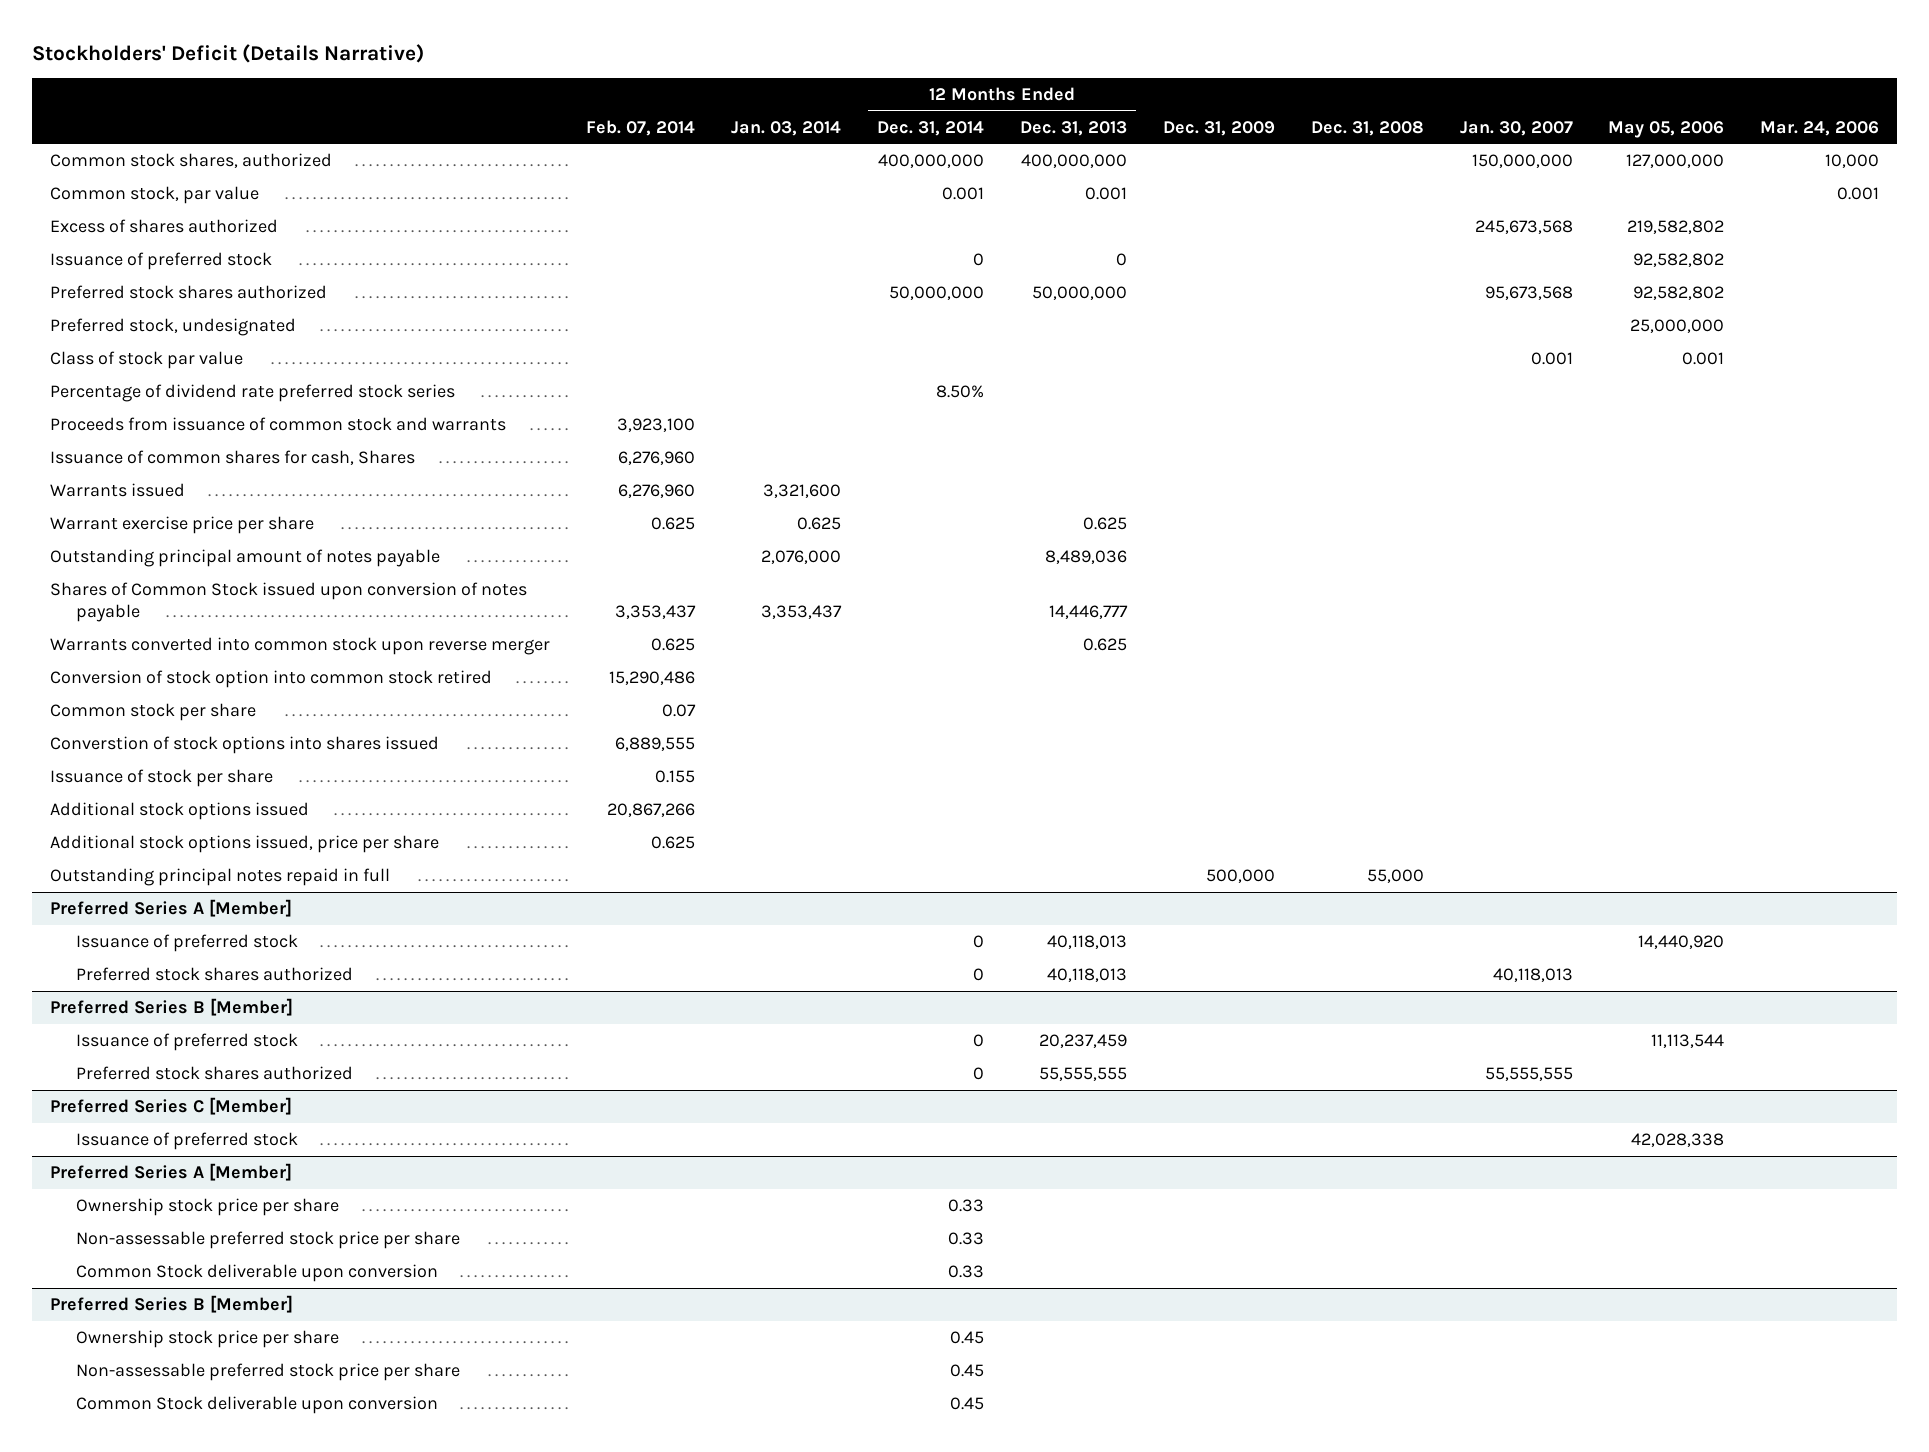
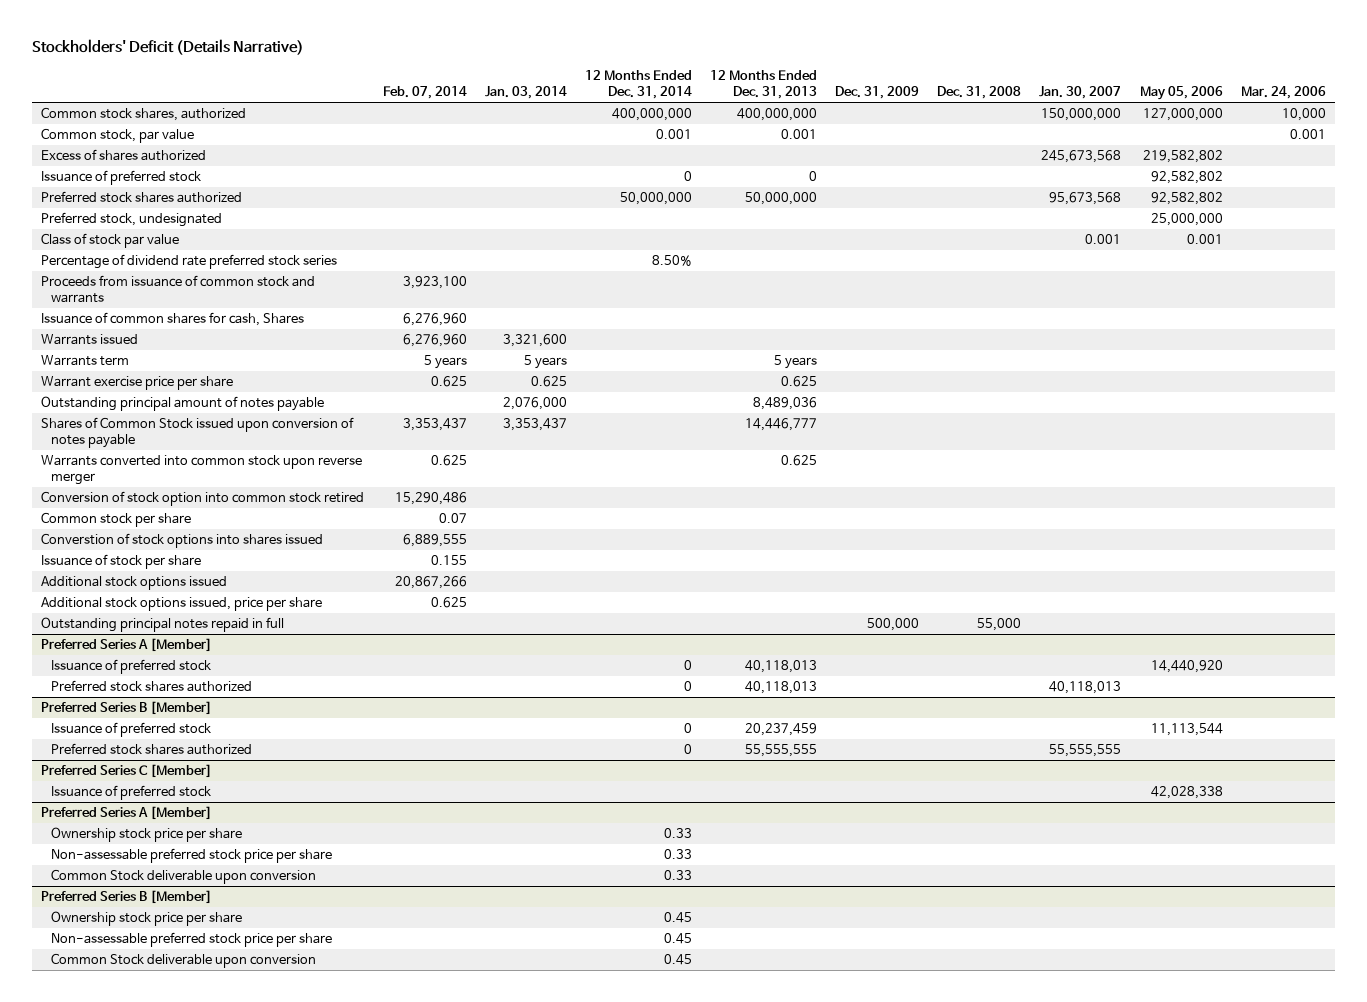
none -> [41,355,130,367] Warrants term

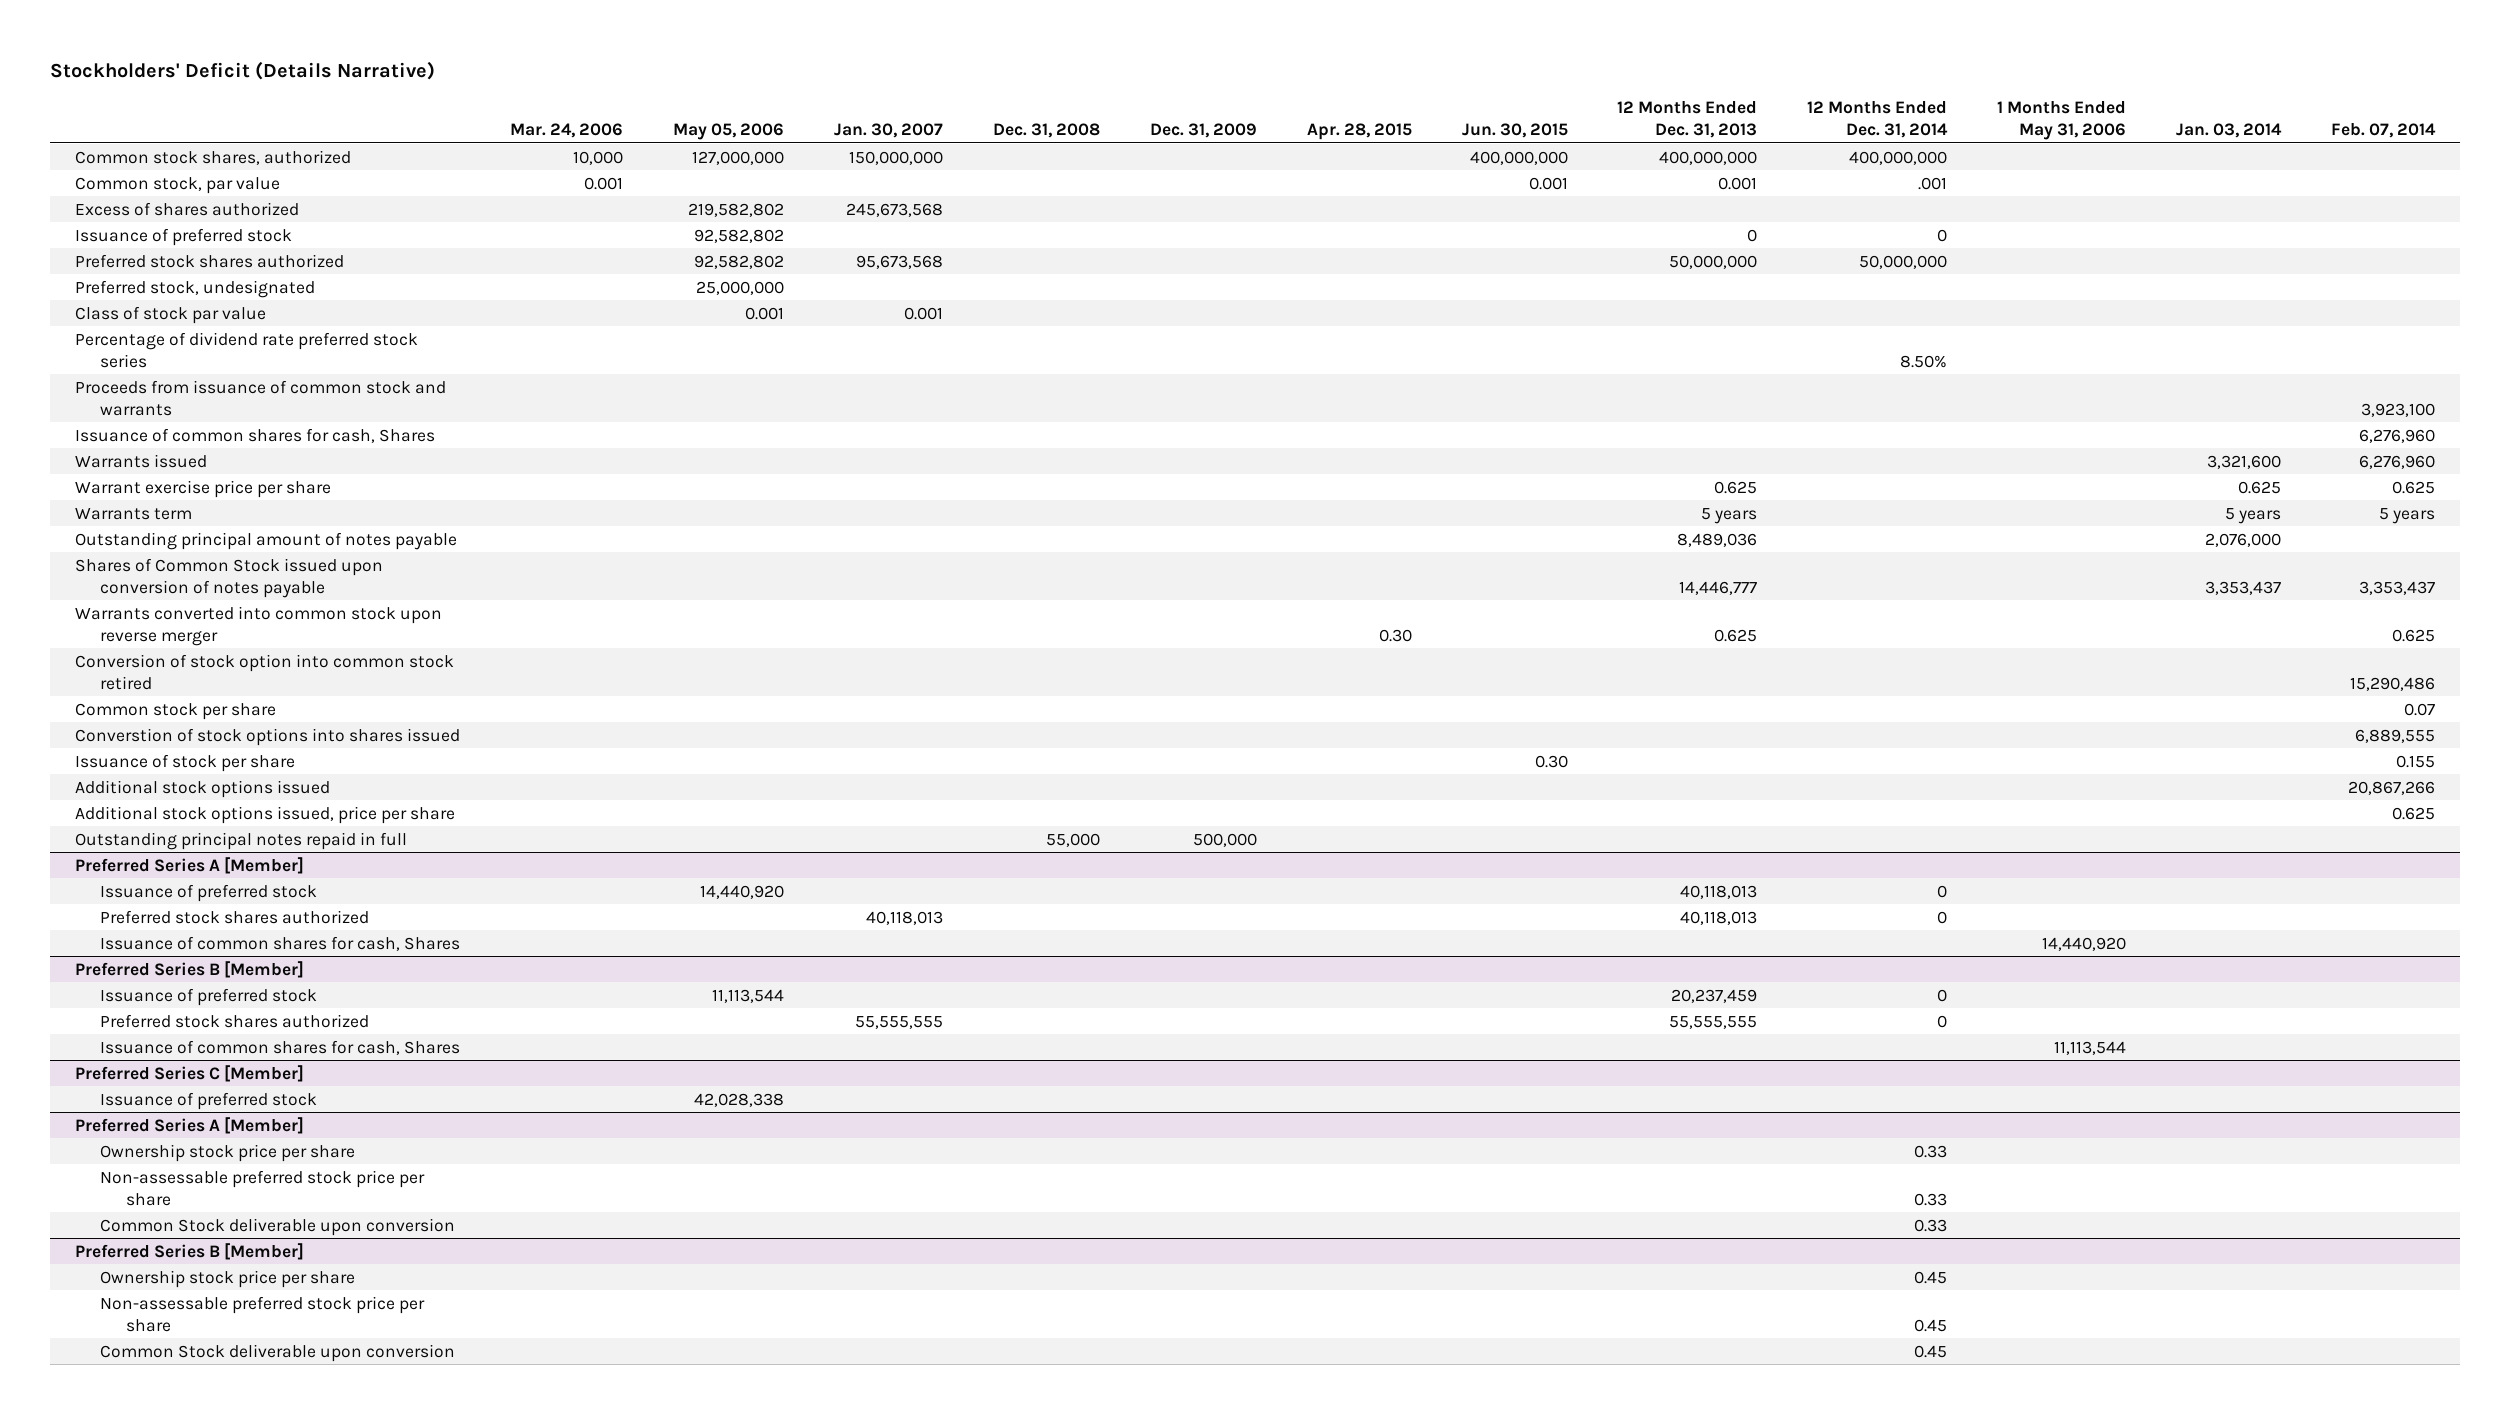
none -> [1306,123,1412,141] Apr. 28, 2015
none -> [1461,123,1568,139] Jun. 30, 2015
none -> [1997,101,2127,141] 1 Months Ended May 31, 2006
[655,129,692,140] 0.001 -> [1918,176,1948,190] .001
[41,355,130,367] Warrants term -> [74,507,192,520] Warrants term
none -> [100,935,461,951] Issuance of common shares for cash, Shares
none -> [100,1039,461,1055] Issuance of common shares for cash, Shares

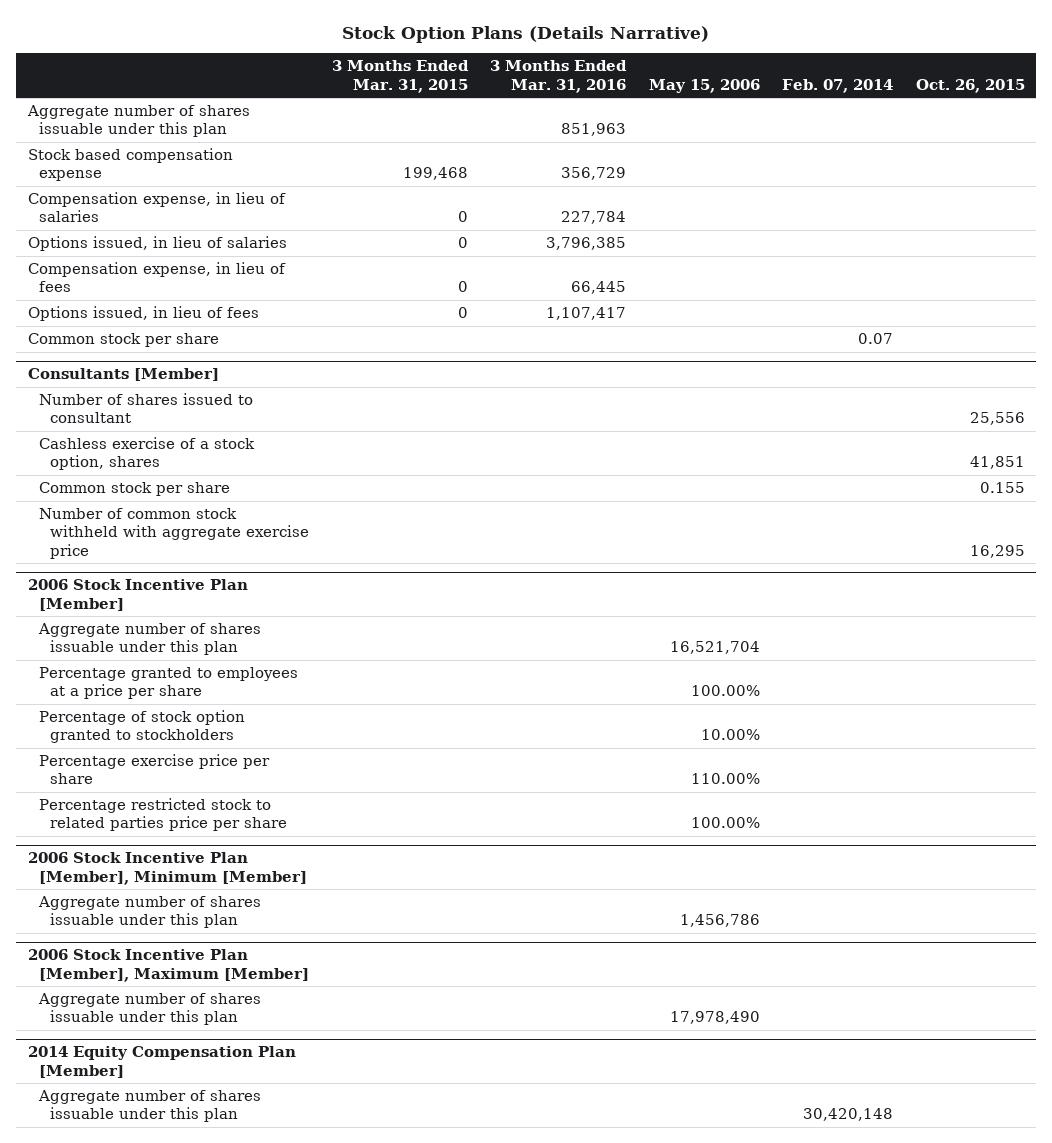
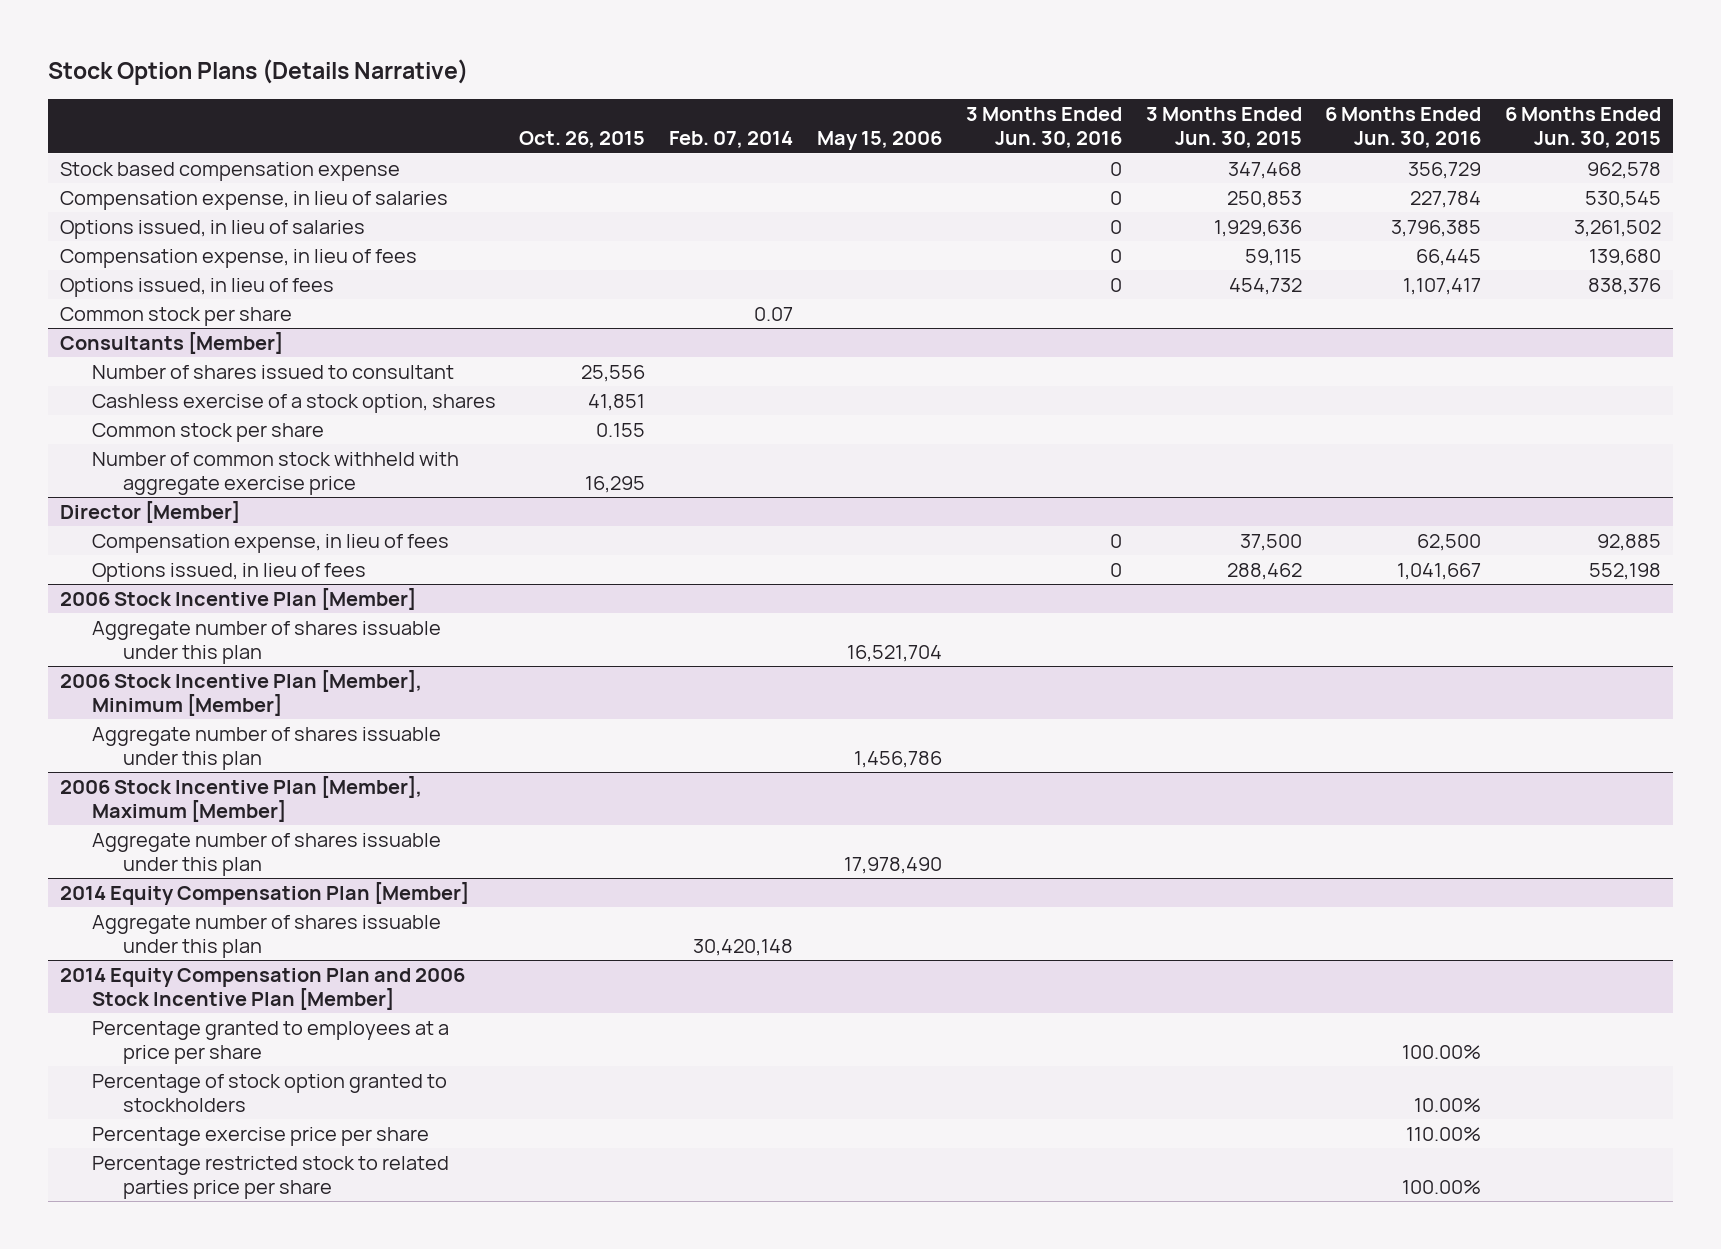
[331,60,469,93] 3 Months Ended Mar. 31, 2015 -> none
[490,60,628,93] 3 Months Ended Mar. 31, 2016 -> none
none -> [965,107,1122,149] 3 Months Ended Jun. 30, 2016
none -> [1145,107,1302,149] 3 Months Ended Jun. 30, 2015
none -> [1325,107,1482,149] 6 Months Ended Jun. 30, 2016
none -> [1505,107,1662,149] 6 Months Ended Jun. 30, 2015
[26,105,250,138] Aggregate number of shares issuable under this plan -> none
none -> [60,500,241,523] Director [Member]
none -> [91,533,449,553] Compensation expense, in lieu of fees
none -> [91,562,366,582] Options issued, in lieu of fees
[38,667,298,700] Percentage granted to employees at a price per share -> none
[38,710,245,744] Percentage of stock option granted to stockholders -> none
[38,754,270,785] Percentage exercise price per share -> none
[38,798,288,832] Percentage restricted stock to related parties price per share -> none
none -> [60,967,466,1011] 2014 Equity Compensation Plan and 2006 Stock Incentive Plan [Member]
none -> [91,1020,449,1065] Percentage granted to employees at a price per share
none -> [91,1073,447,1113] Percentage of stock option granted to stockholders
none -> [91,1126,429,1146] Percentage exercise price per share
none -> [91,1155,449,1200] Percentage restricted stock to related parties price per share

